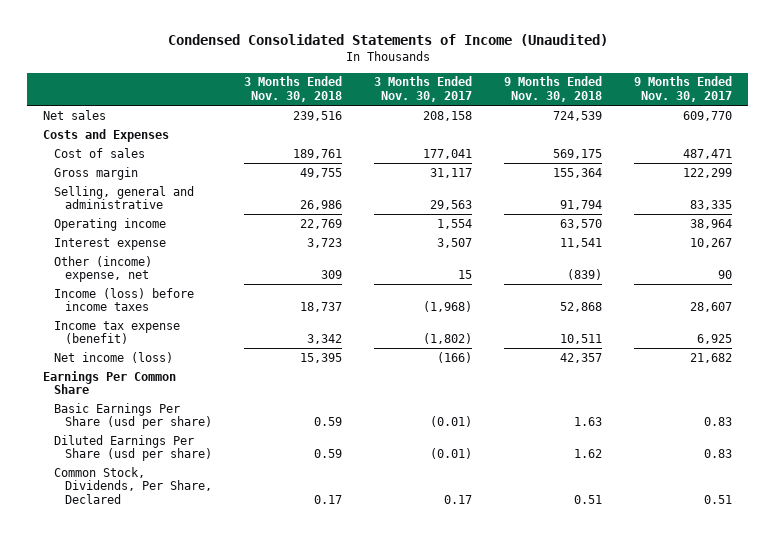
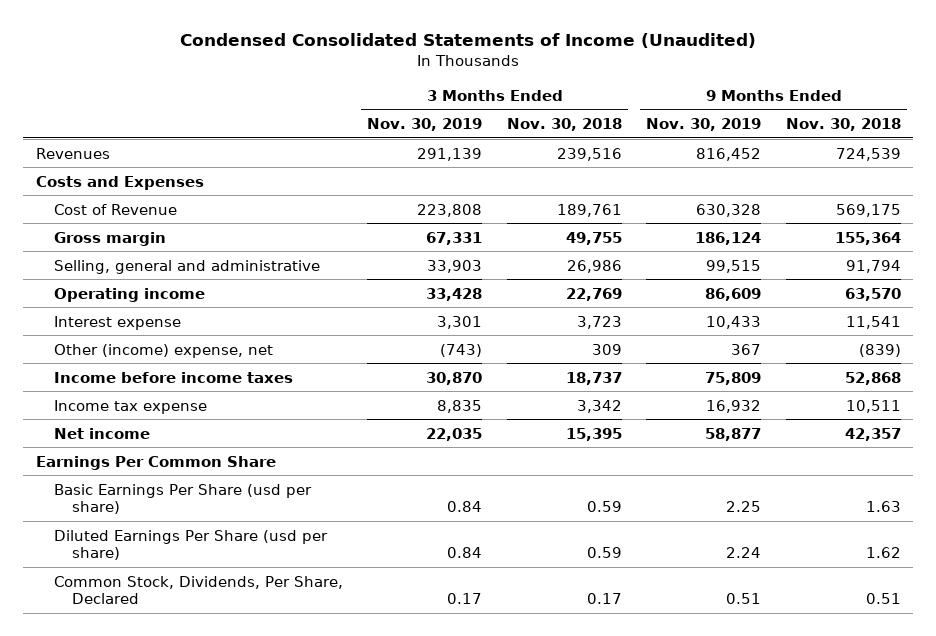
[373,76,472,103] 3 Months Ended Nov. 30, 2017 -> none
[634,76,733,103] 9 Months Ended Nov. 30, 2017 -> none
none -> [367,118,483,132] Nov. 30, 2019
none -> [646,118,762,132] Nov. 30, 2019
[43,109,107,120] Net sales -> [35,147,110,159] Revenues
[53,147,145,158] Cost of sales -> [53,203,177,215] Cost of Revenue
[53,287,194,312] Income (loss) before income taxes -> [53,371,293,383] Income before income taxes
[53,320,180,345] Income tax expense (benefit) -> [53,399,207,414] Income tax expense
[53,351,173,363] Net income (loss) -> [53,427,150,439] Net income

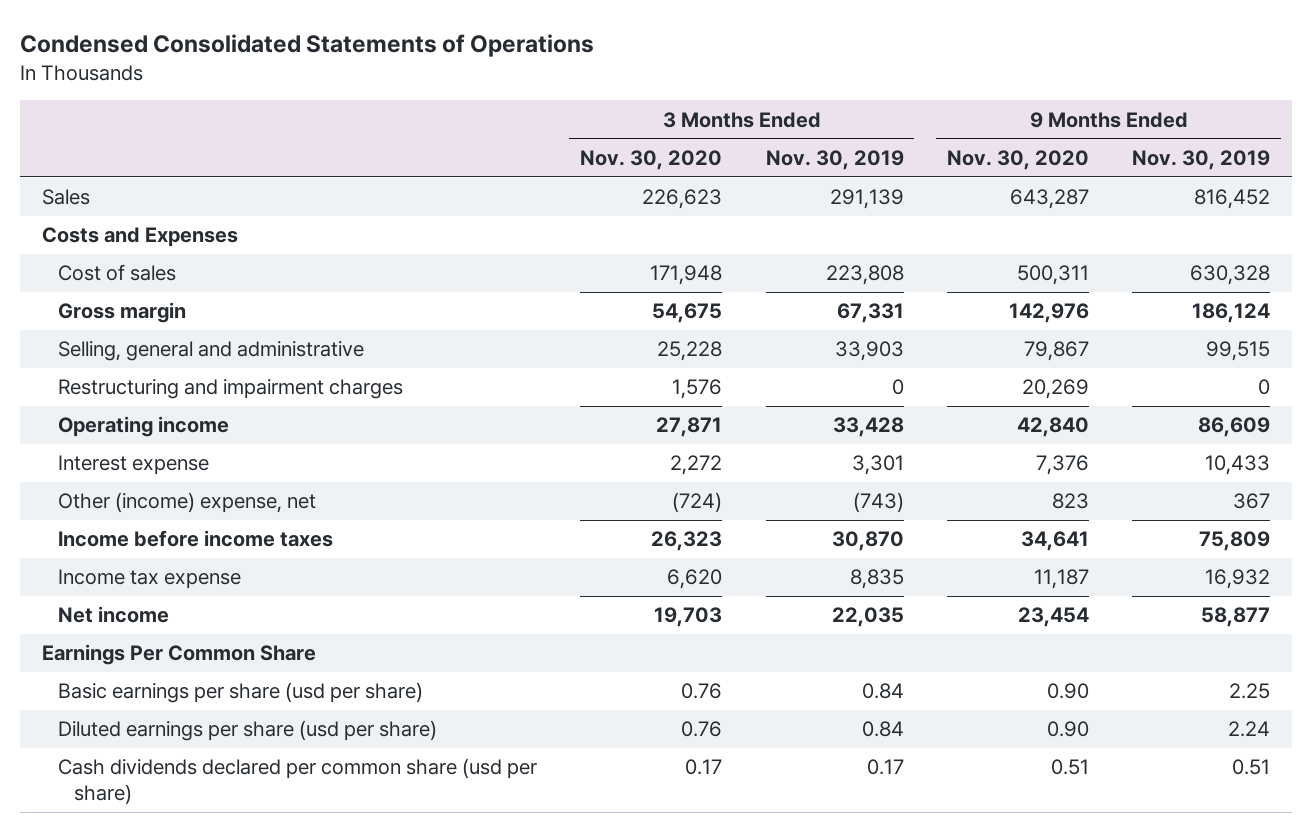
[180,33,757,49] Condensed Consolidated Statements of Income (Unaudited) -> [20,34,595,58] Condensed Consolidated Statements of Operations
[506,118,622,132] Nov. 30, 2018 -> none
[785,118,901,132] Nov. 30, 2018 -> none
none -> [580,149,723,170] Nov. 30, 2020
none -> [946,149,1089,170] Nov. 30, 2020
[35,147,110,159] Revenues -> [42,189,91,206] Sales
[53,203,177,215] Cost of Revenue -> [57,264,176,282] Cost of sales
none -> [57,379,403,400] Restructuring and impairment charges
[53,483,312,514] Basic Earnings Per Share (usd per share) -> [57,682,423,704] Basic earnings per share (usd per share)
[53,529,328,560] Diluted Earnings Per Share (usd per share) -> [57,720,437,742] Diluted earnings per share (usd per share)
[53,575,343,604] Common Stock, Dividends, Per Share, Declared -> [57,758,537,806] Cash dividends declared per common share (usd per share)

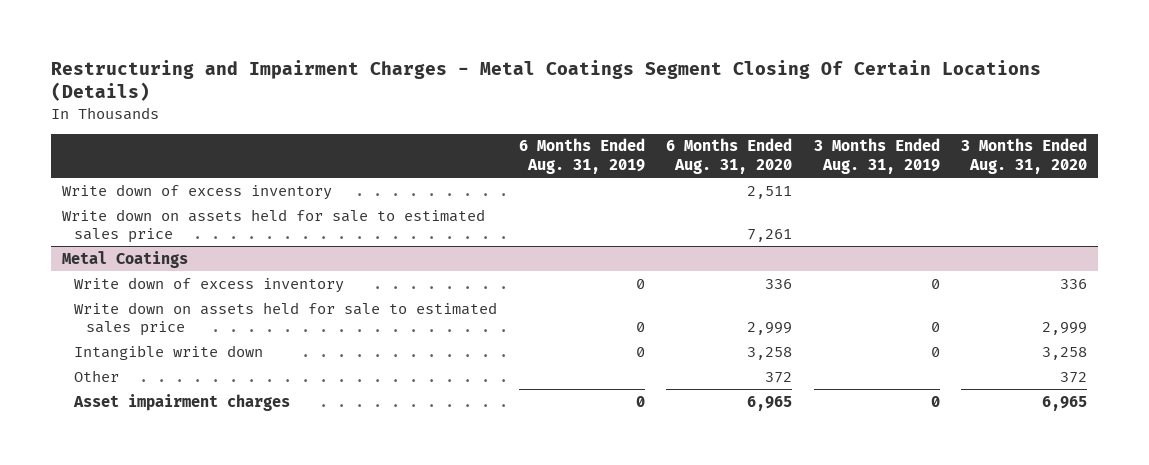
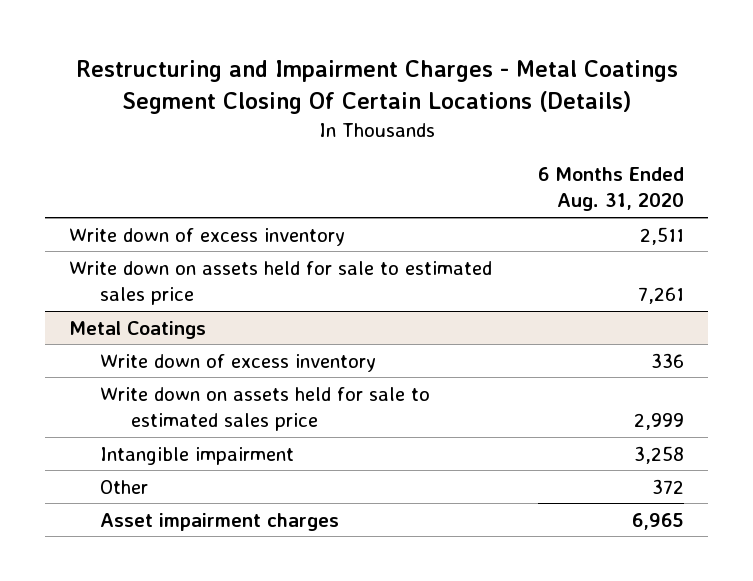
[518,138,645,174] 6 Months Ended Aug. 31, 2019 -> none
[813,138,940,174] 3 Months Ended Aug. 31, 2019 -> none
[961,138,1088,174] 3 Months Ended Aug. 31, 2020 -> none
[74,344,264,360] Intangible write down -> [100,446,295,465] Intangible impairment

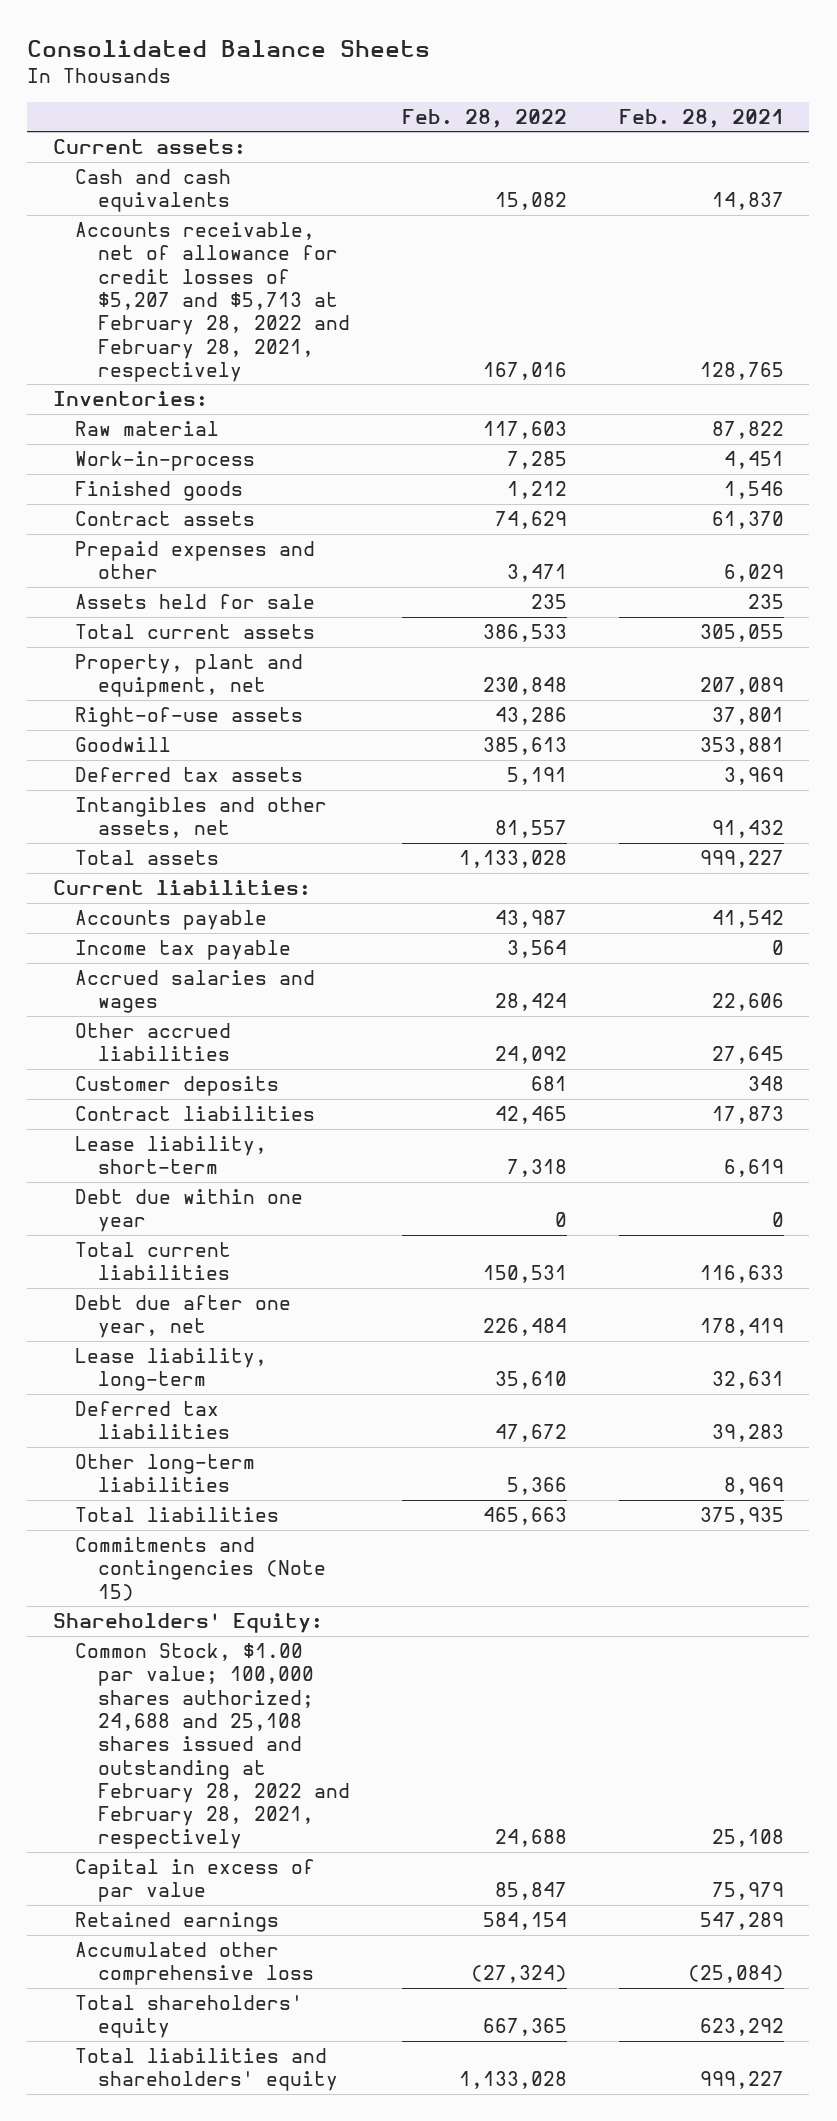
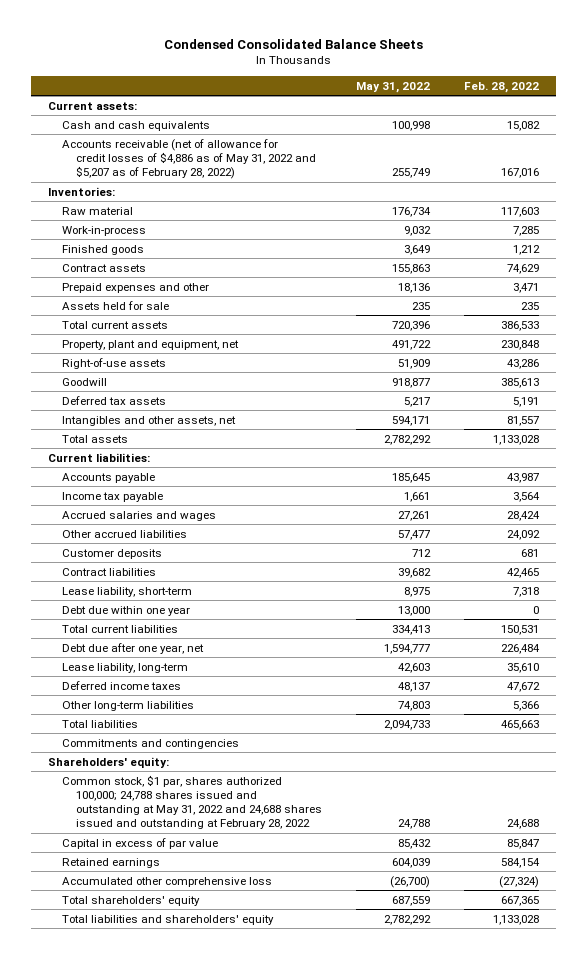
[27,39,431,57] Consolidated Balance Sheets -> [163,38,423,49] Condensed Consolidated Balance Sheets
[618,108,784,128] Feb. 28, 2021 -> none
none -> [356,81,431,93] May 31, 2022
[75,222,350,382] Accounts receivable, net of allowance for credit losses of $5,207 and $5,713 at February 28, 2022 and February 28, 2021, respectively -> [61,138,316,180] Accounts receivable (net of allowance for credit losses of $4,886 as of May 31, 2022 and $5,207 as of February 28, 2022)
[75,1401,230,1440] Deferred tax liabilities -> [61,680,181,690] Deferred income taxes
[75,1537,326,1601] Commitments and contingencies (Note 15) -> [61,738,239,749] Commitments and contingencies
[53,1613,324,1634] Shareholders' Equity: -> [48,756,170,768] Shareholders' equity:
[75,1643,350,1850] Common Stock, $1.00 par value; 100,000 shares authorized; 24,688 and 25,108 shares issued and outstanding at February 28, 2022 and February 28, 2021, respectively -> [61,774,322,830] Common stock, $1 par, shares authorized 100,000; 24,788 shares issued and outstanding at May 31, 2022 and 24,688 shares issued and outstanding at February 28, 2022

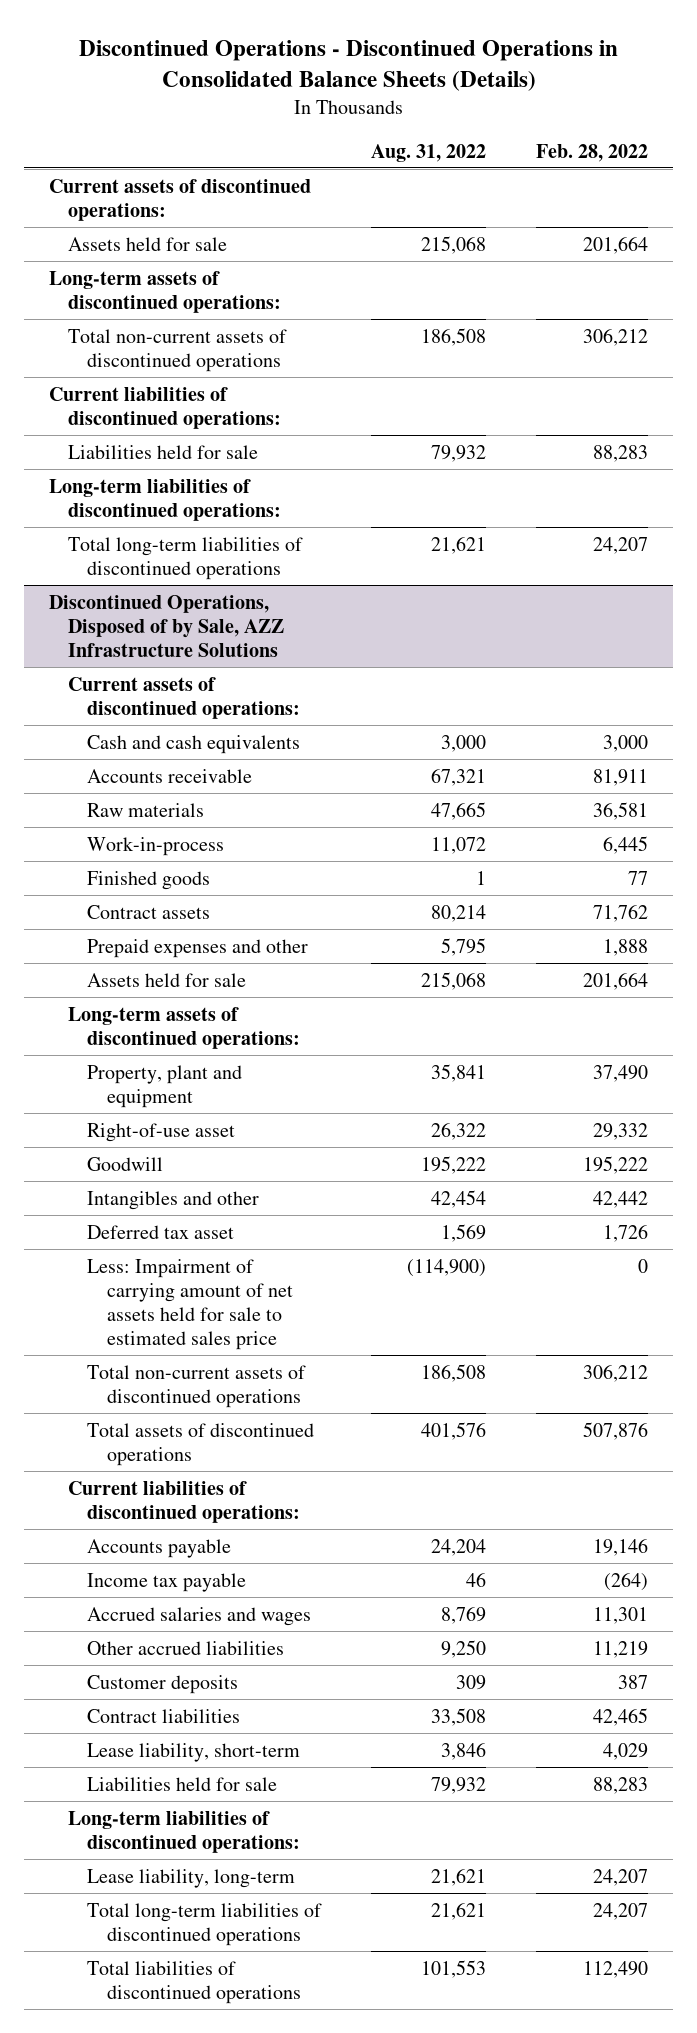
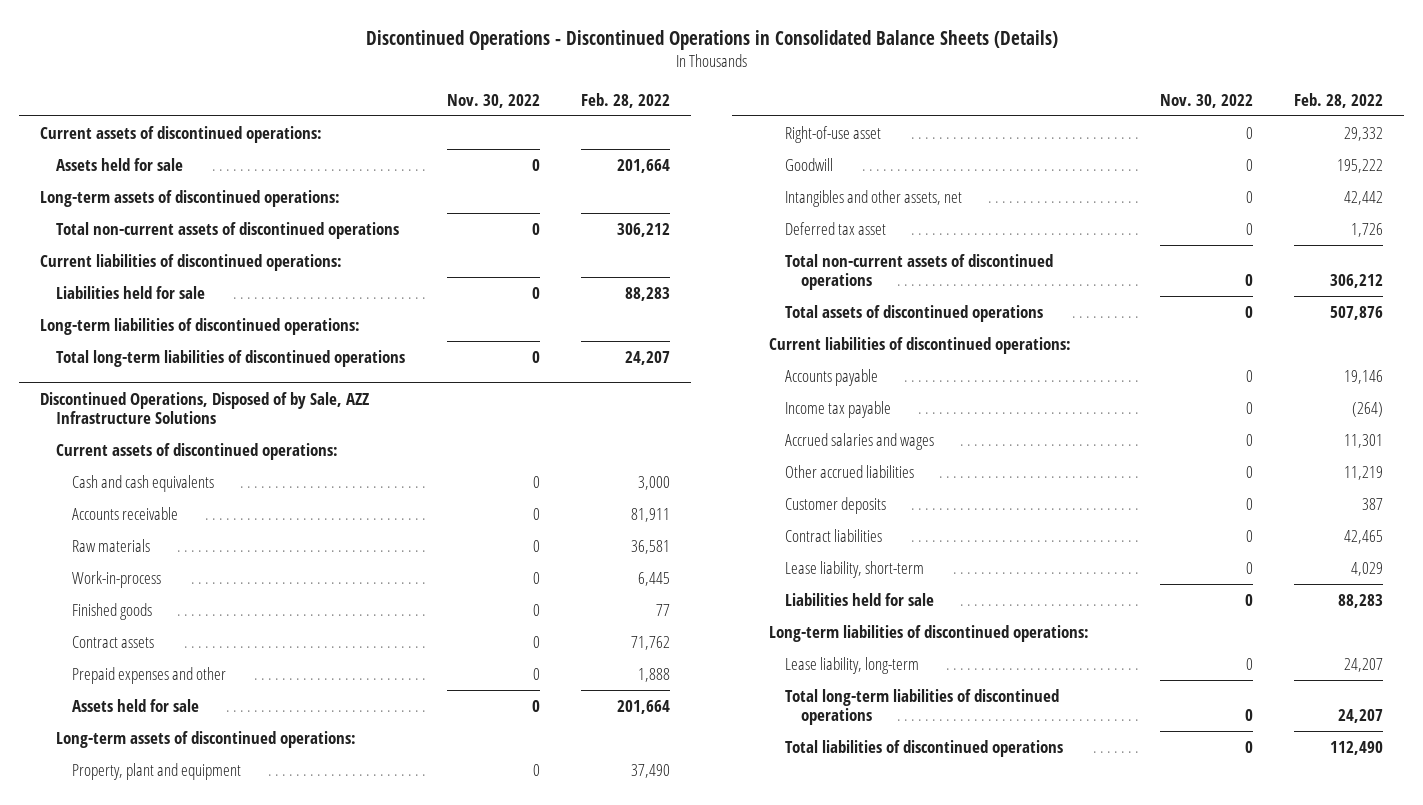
[371,143,487,162] Aug. 31, 2022 -> none
none -> [446,93,540,108] Nov. 30, 2022
[87,1190,260,1210] Intangibles and other -> [785,189,963,207] Intangibles and other assets, net
[87,1258,293,1351] Less: Impairment of carrying amount of net assets held for sale to estimated sales price -> none

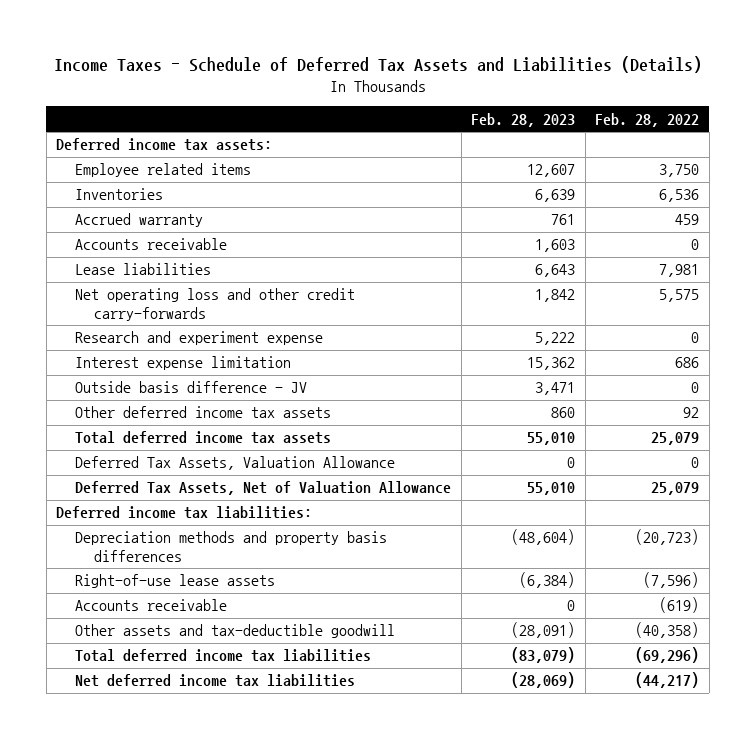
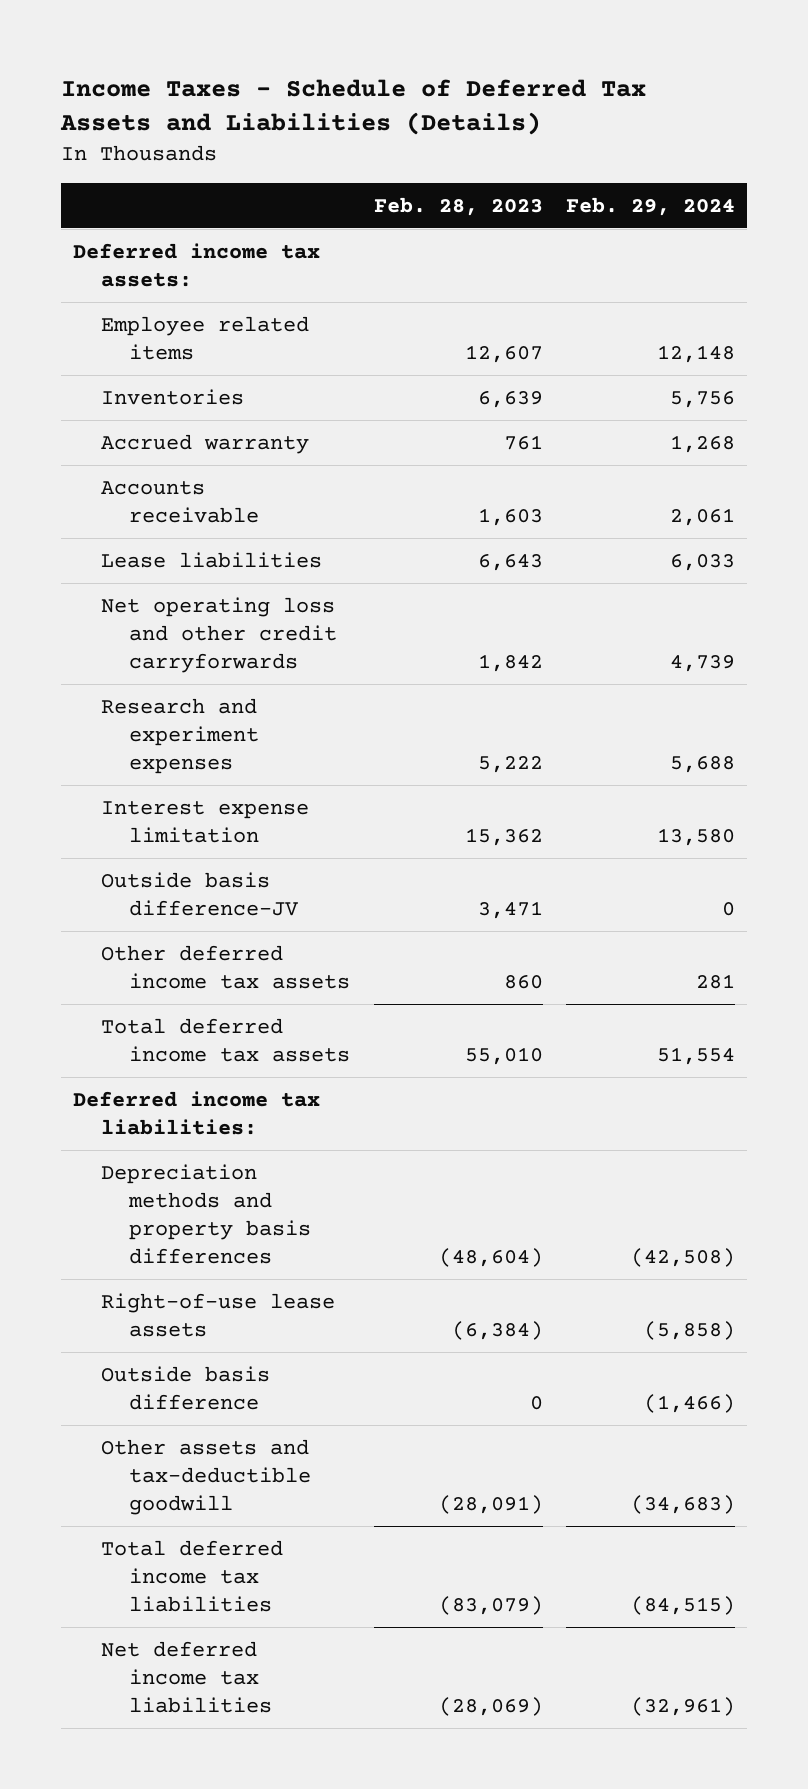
[595,112,700,127] Feb. 28, 2022 -> none
none -> [566,196,736,216] Feb. 29, 2024
[75,288,356,321] Net operating loss and other credit carry-forwards -> [101,596,338,673] Net operating loss and other credit carryforwards
[75,331,324,346] Research and experiment expense -> [101,697,260,774] Research and experiment expenses
[75,381,308,394] Outside basis difference - JV -> [101,871,300,916] Outside basis difference-JV
[75,456,396,471] Deferred Tax Assets, Valuation Allowance -> none
[75,481,452,496] Deferred Tax Assets, Net of Valuation Allowance -> none
[75,599,228,612] Accounts receivable -> none
none -> [101,1365,271,1410] Outside basis difference

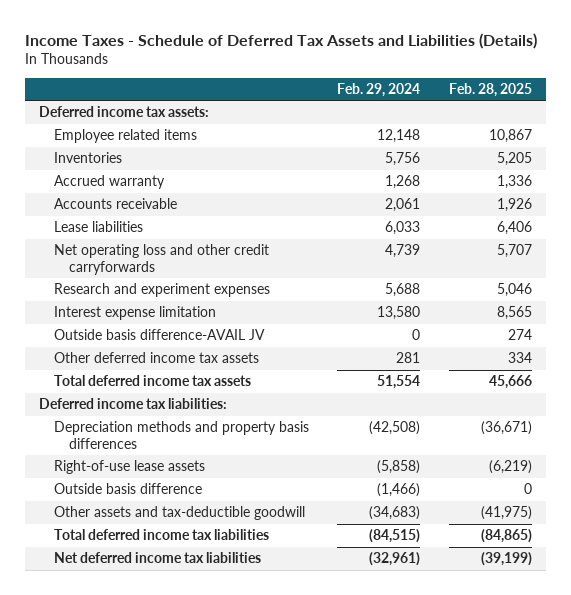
[373,196,543,216] Feb. 28, 2023 -> none
none -> [448,82,532,97] Feb. 28, 2025
[101,871,300,916] Outside basis difference-JV -> [54,329,266,341] Outside basis difference-AVAIL JV

